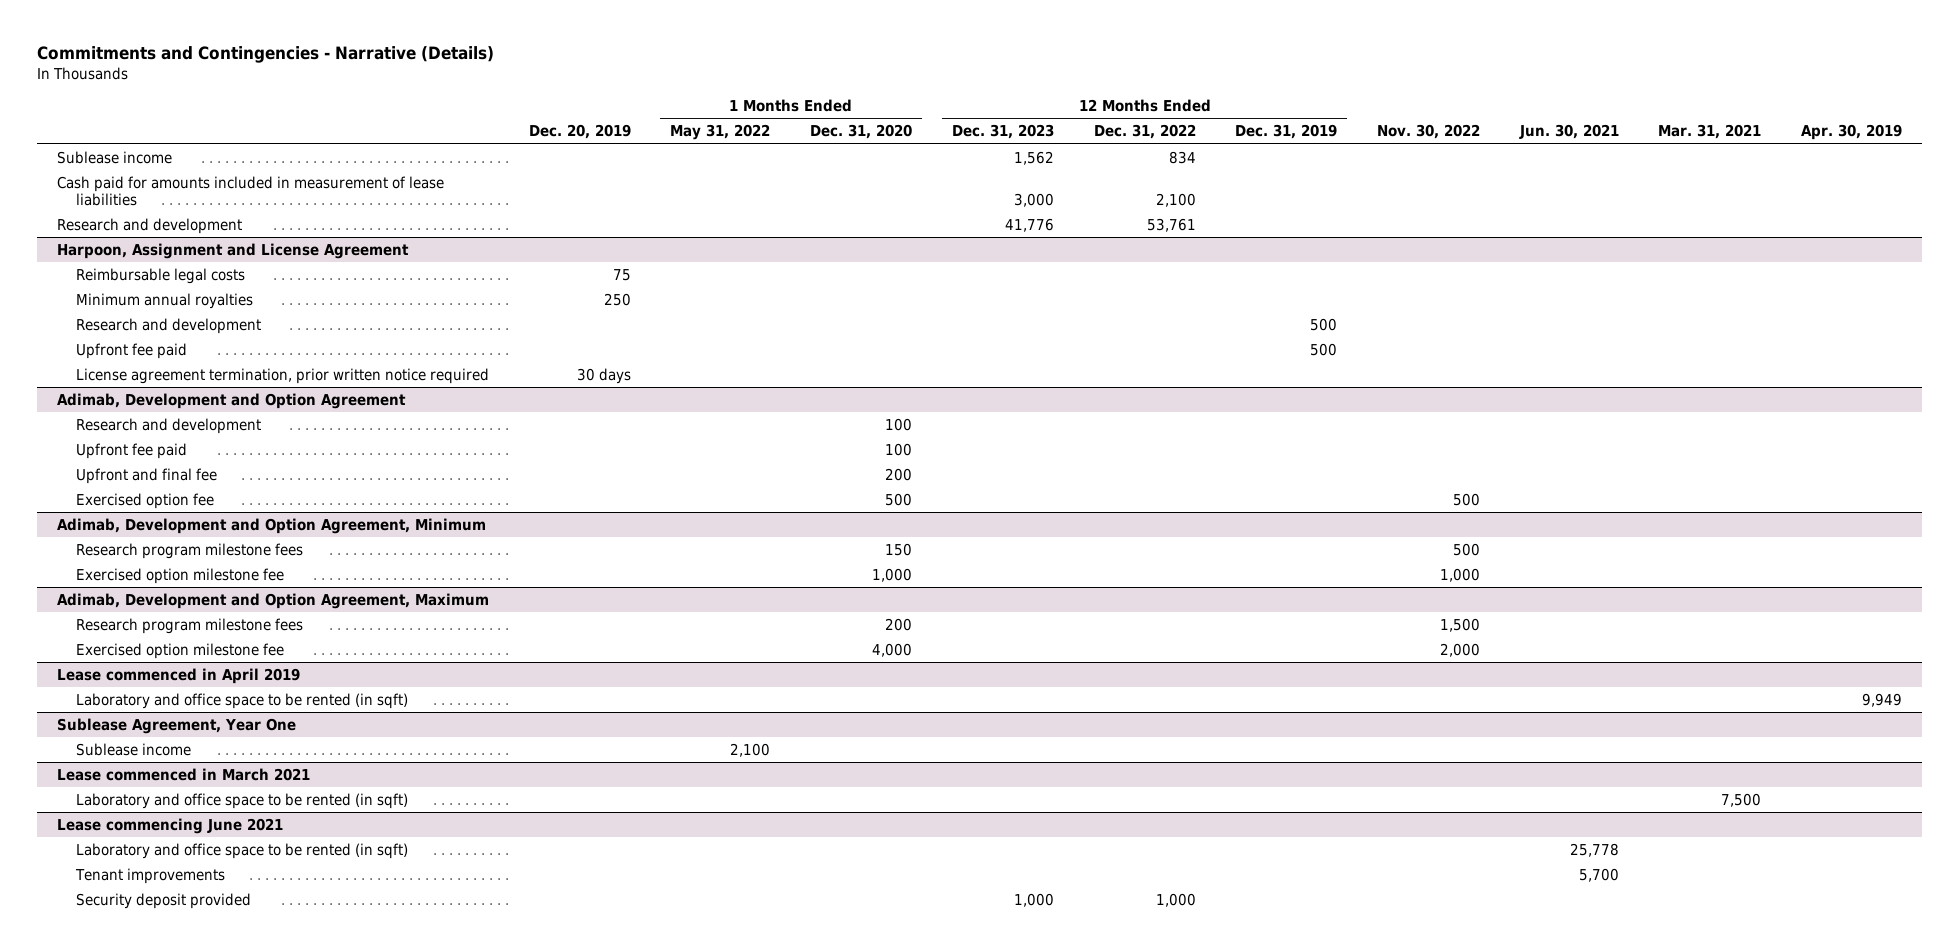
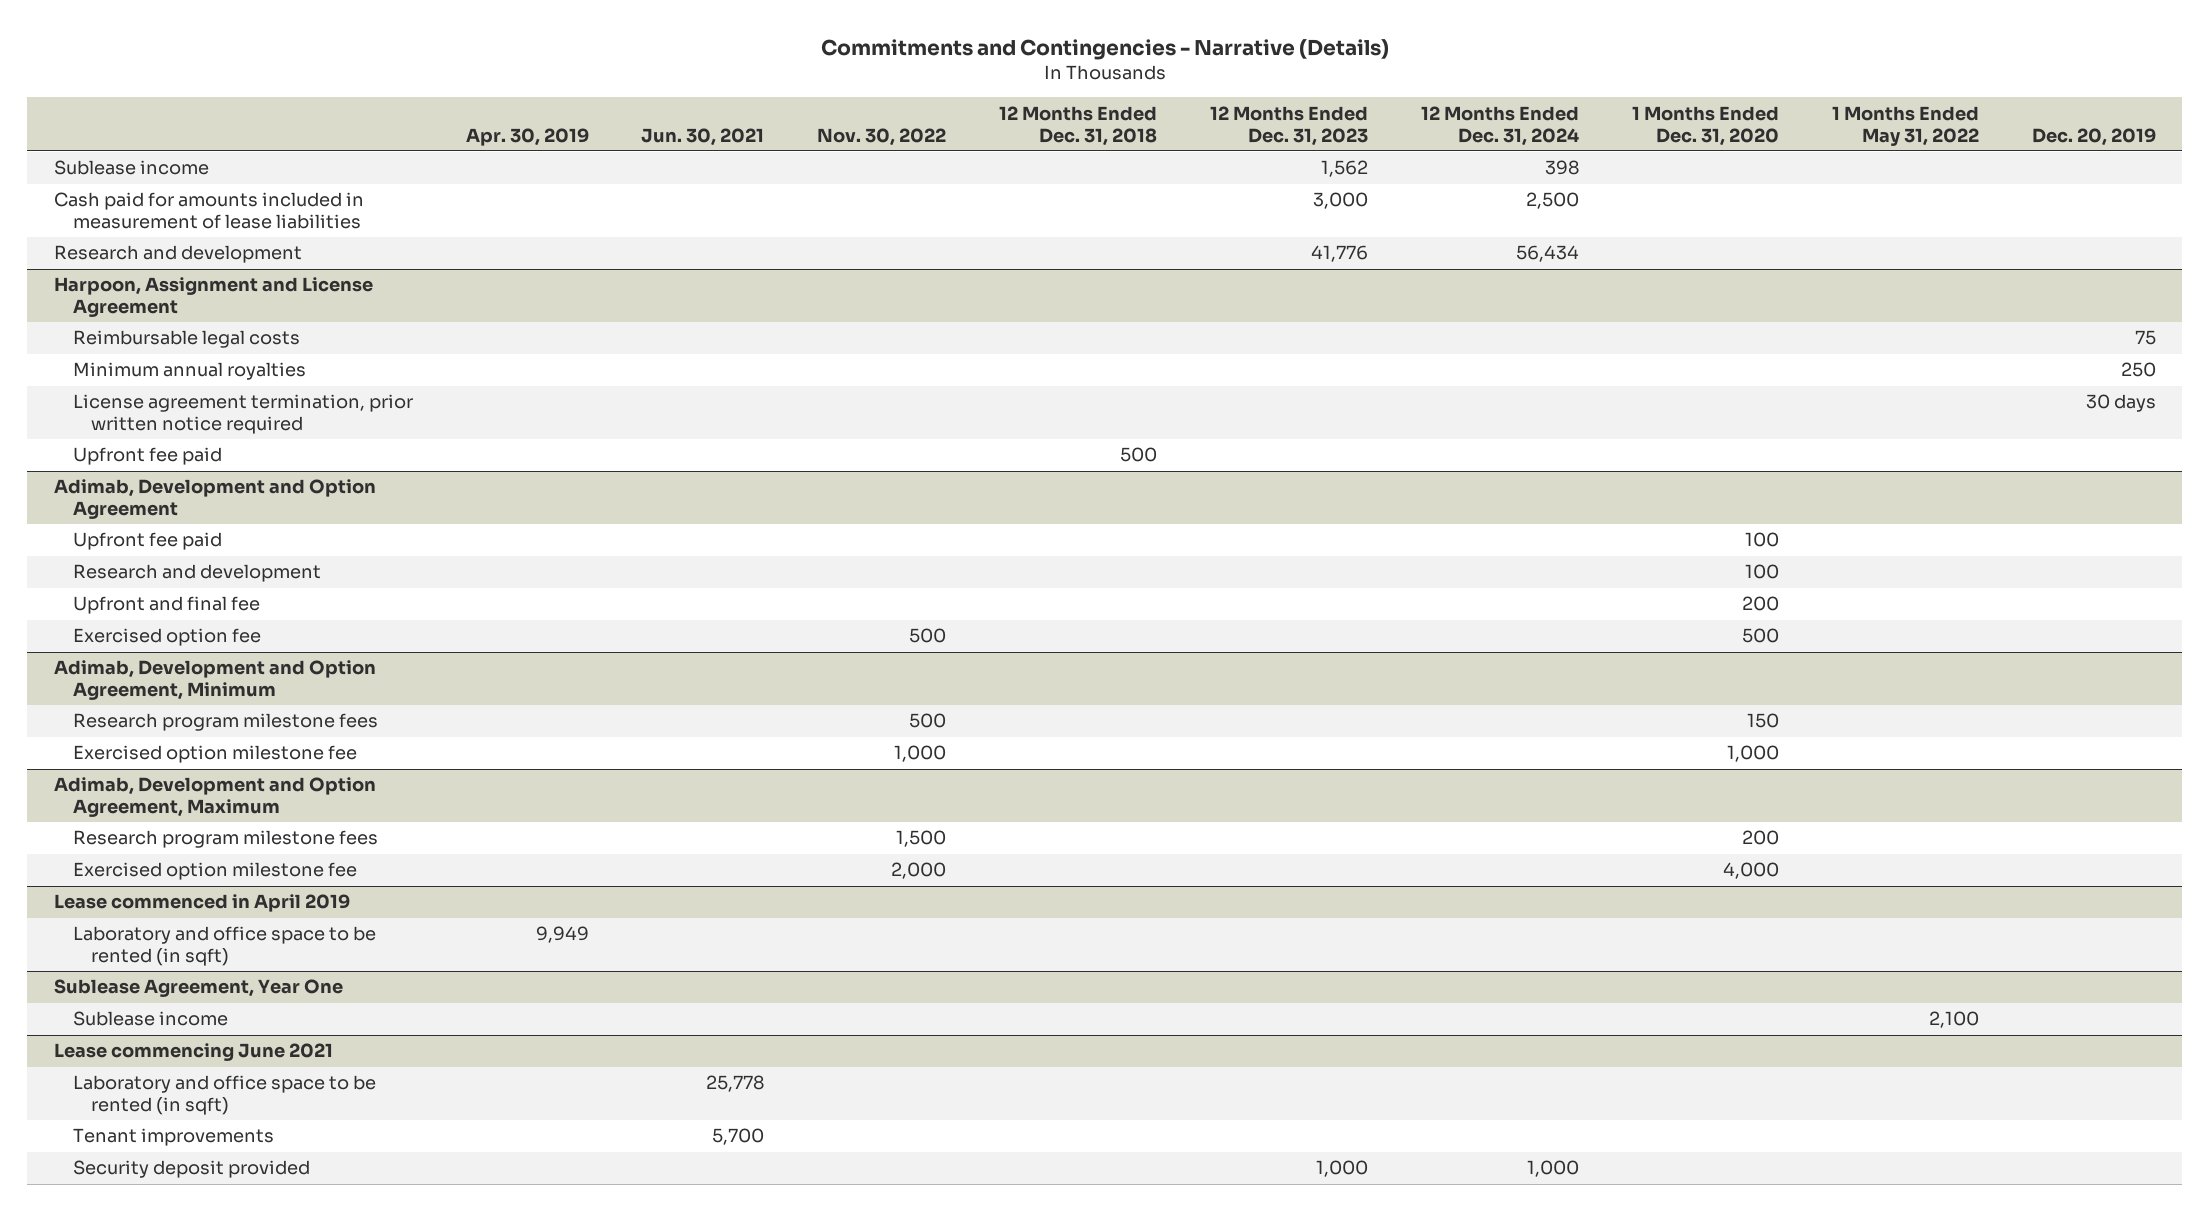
[1093,124,1196,140] Dec. 31, 2022 -> none
[1235,124,1338,140] Dec. 31, 2019 -> none
[1658,124,1762,140] Mar. 31, 2021 -> none
none -> [999,105,1158,146] 12 Months Ended Dec. 31, 2018
none -> [1421,105,1580,146] 12 Months Ended Dec. 31, 2024
[75,317,261,334] Research and development -> none
[75,342,187,359] Upfront fee paid -> [72,447,222,466] Upfront fee paid
[75,417,261,434] Research and development -> [72,564,321,583] Research and development
[56,767,310,781] Lease commenced in March 2021 -> none
[75,792,408,809] Laboratory and office space to be rented (in sqft) -> none

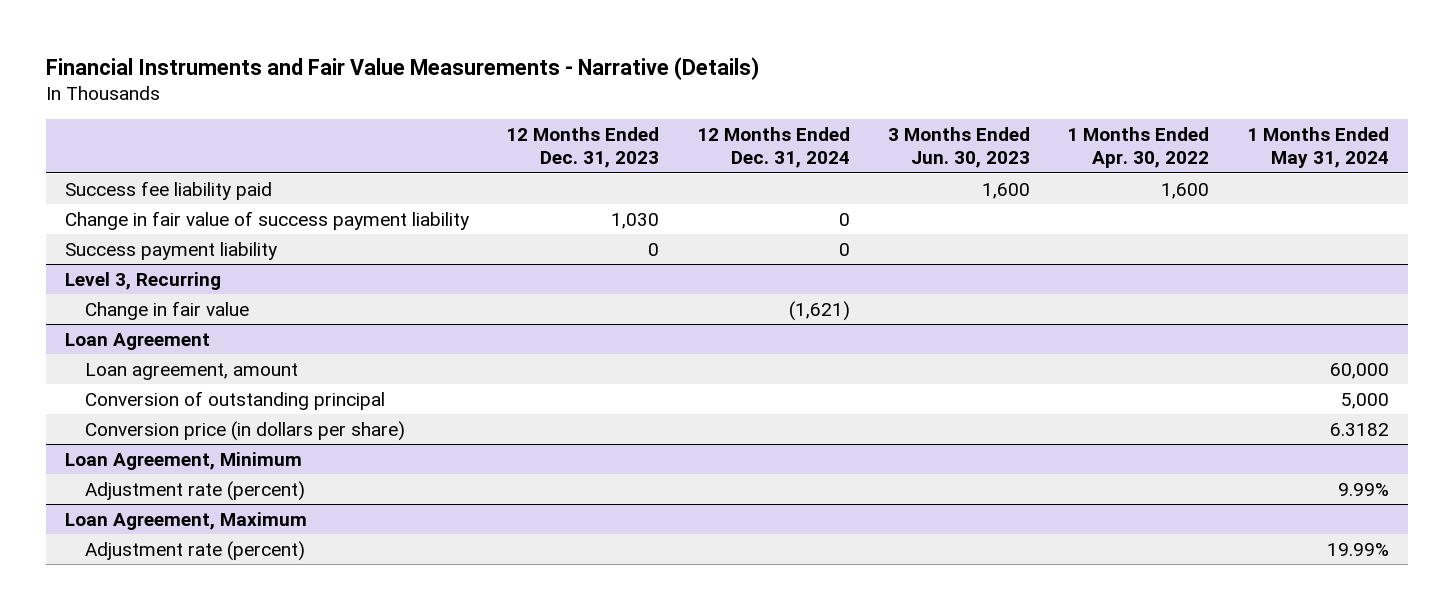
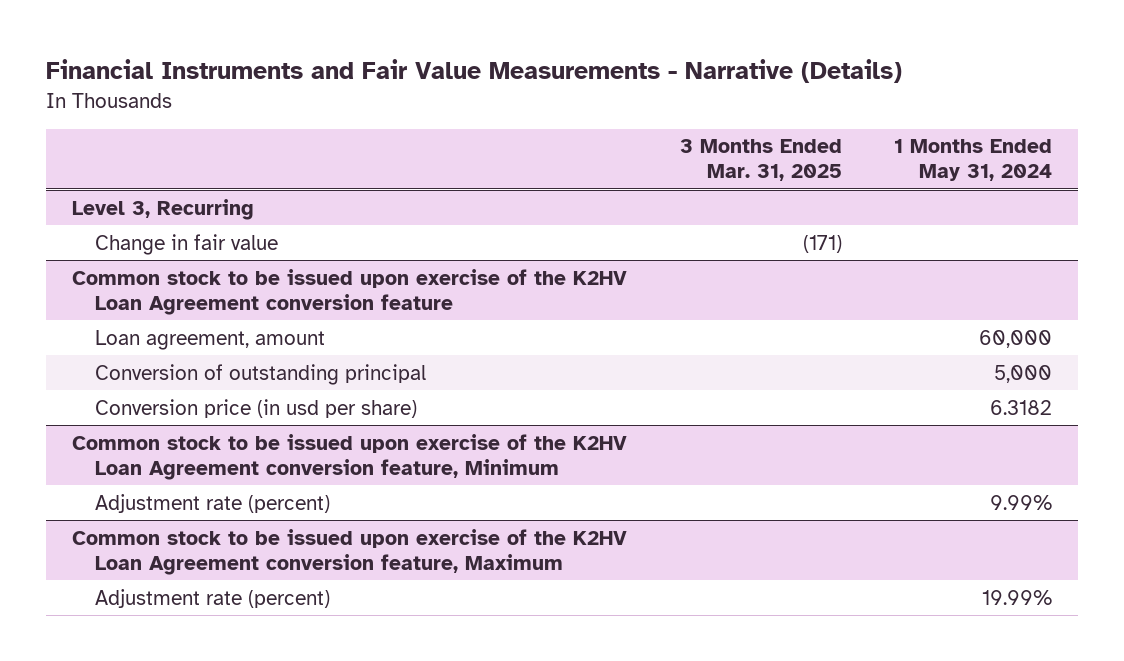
[506,126,660,169] 12 Months Ended Dec. 31, 2023 -> none
[697,126,851,169] 12 Months Ended Dec. 31, 2024 -> none
[887,126,1030,169] 3 Months Ended Jun. 30, 2023 -> none
[1067,126,1210,169] 1 Months Ended Apr. 30, 2022 -> none
none -> [679,139,842,182] 3 Months Ended Mar. 31, 2025
[64,180,272,200] Success fee liability paid -> none
[64,210,469,230] Change in fair value of success payment liability -> none
[64,241,277,260] Success payment liability -> none
[64,332,210,350] Loan Agreement -> [72,268,628,315] Common stock to be issued upon exercise of the K2HV Loan Agreement conversion feature
[84,420,405,441] Conversion price (in dollars per share) -> [94,398,417,418] Conversion price (in usd per share)
[64,451,302,470] Loan Agreement, Minimum -> [72,433,628,480] Common stock to be issued upon exercise of the K2HV Loan Agreement conversion feature, Minimum
[64,511,307,530] Loan Agreement, Maximum -> [72,528,628,575] Common stock to be issued upon exercise of the K2HV Loan Agreement conversion feature, Maximum

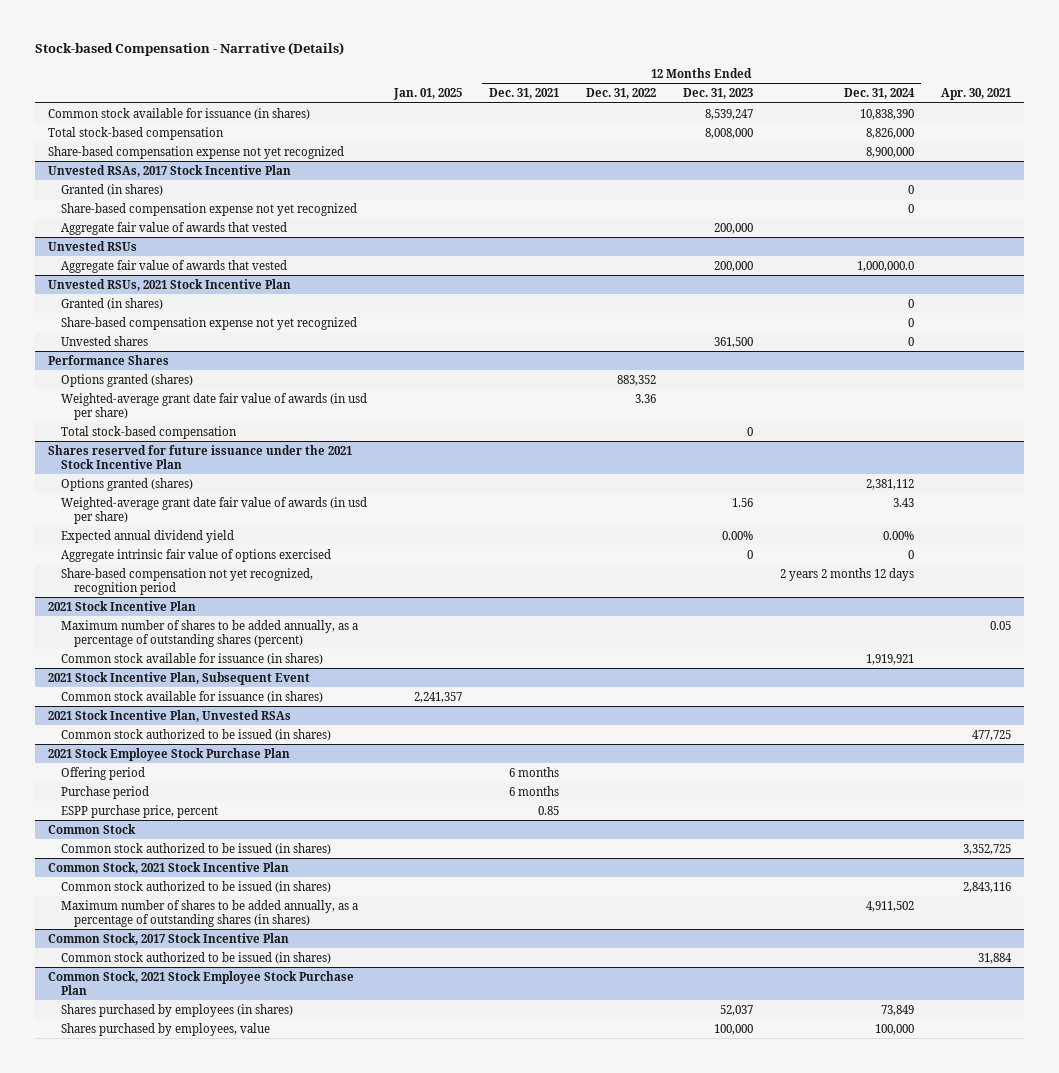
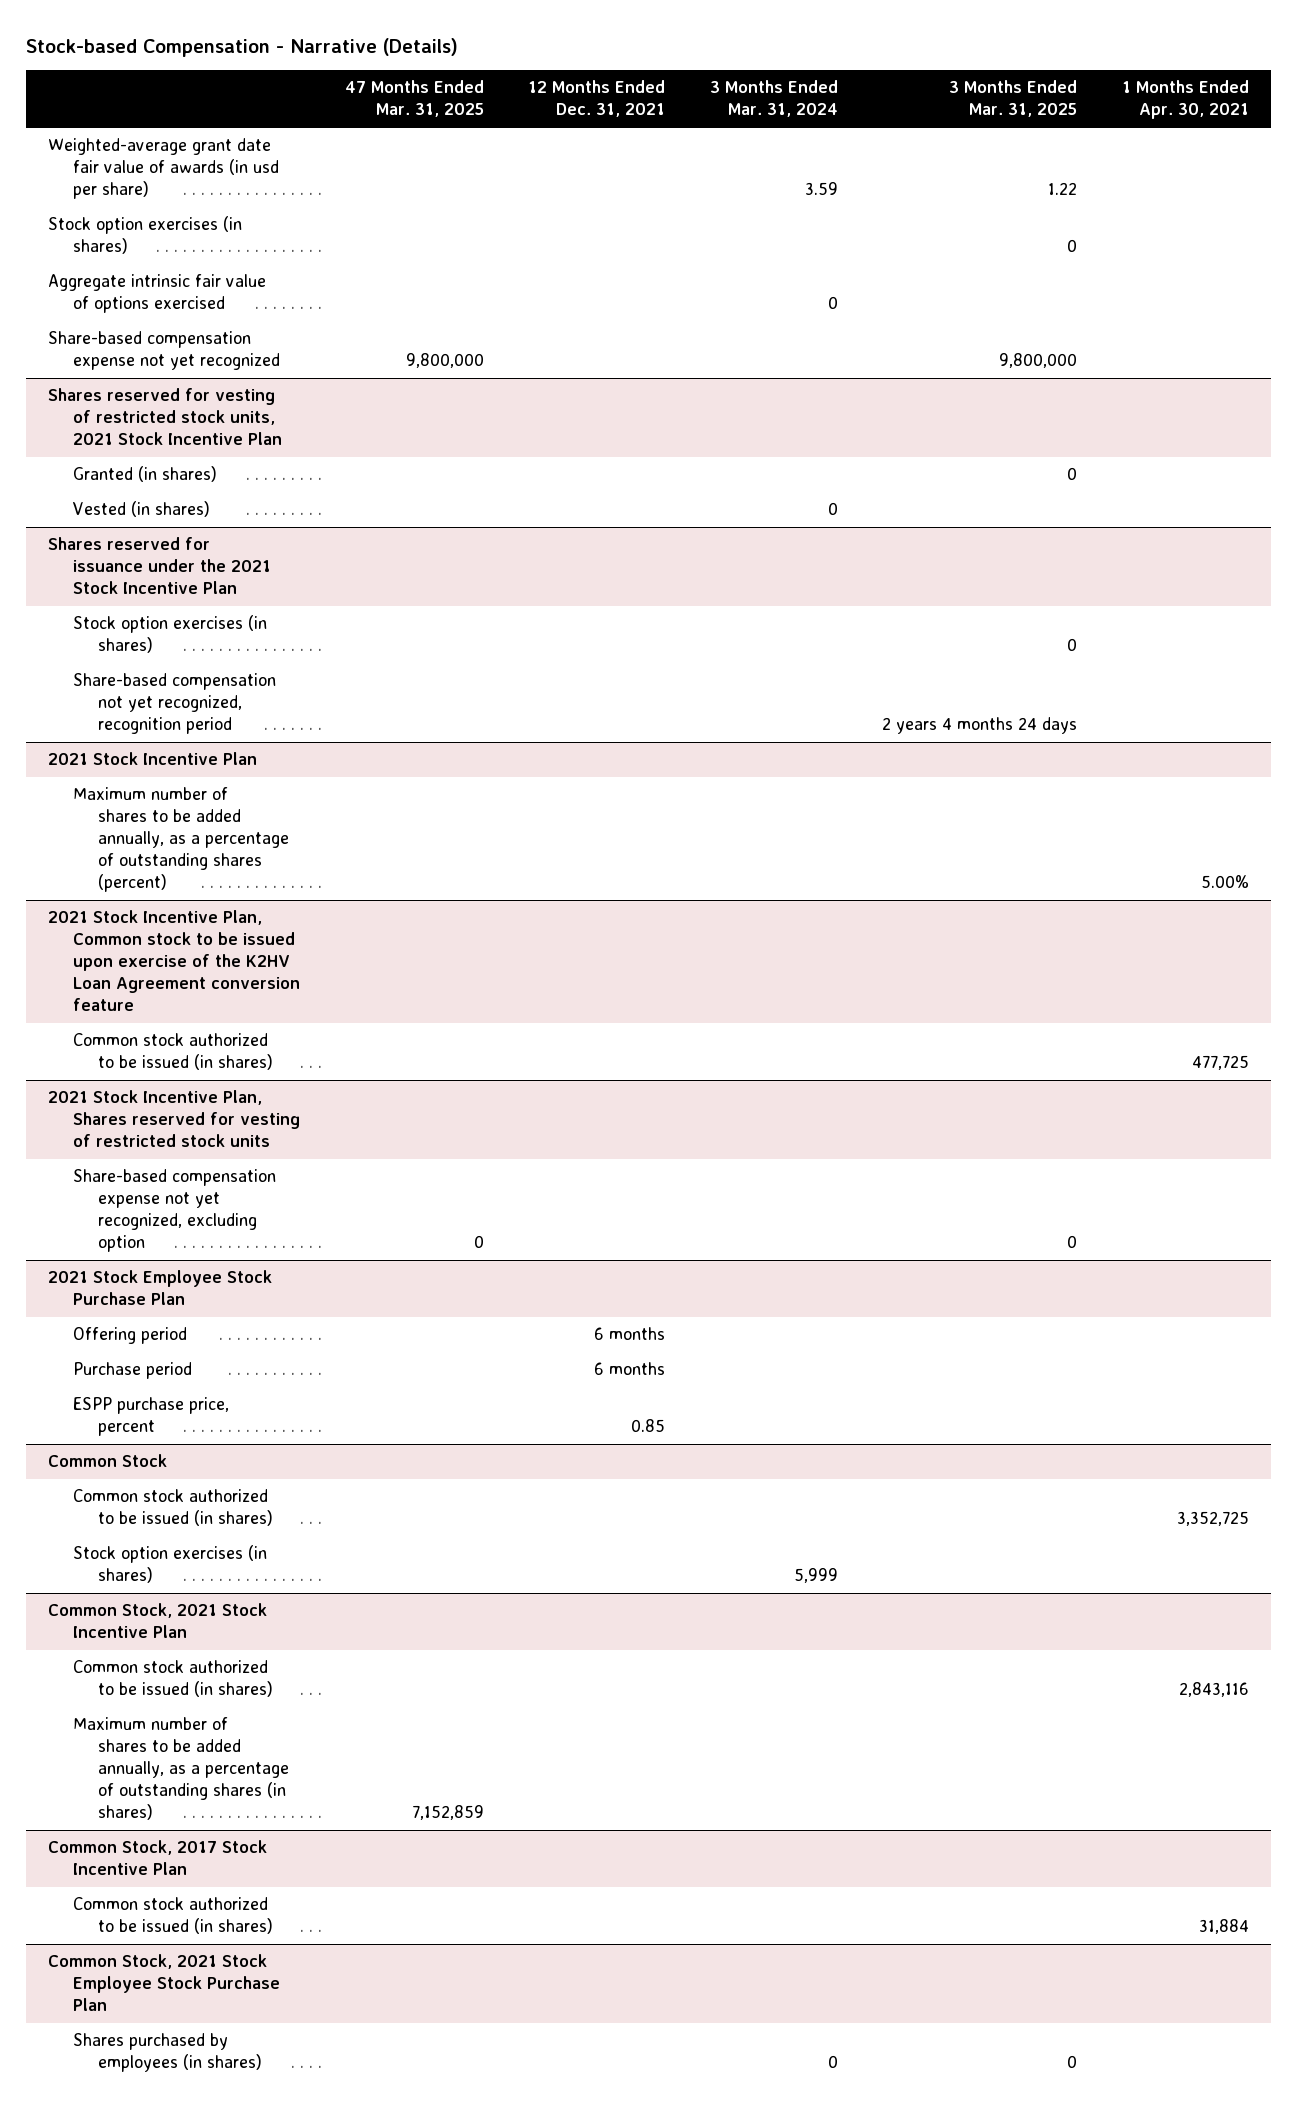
[392,87,462,100] Jan. 01, 2025 -> none
[585,87,656,99] Dec. 31, 2022 -> none
[682,87,753,99] Dec. 31, 2023 -> none
[843,87,915,99] Dec. 31, 2024 -> none
[940,87,1011,100] Apr. 30, 2021 -> none
none -> [344,80,484,118] 47 Months Ended Mar. 31, 2025
none -> [709,80,838,118] 3 Months Ended Mar. 31, 2024
none -> [949,80,1078,118] 3 Months Ended Mar. 31, 2025
none -> [1122,80,1250,120] 1 Months Ended Apr. 30, 2021
[48,107,311,120] Common stock available for issuance (in shares) -> none
[48,126,225,140] Total stock-based compensation -> none
none -> [48,138,279,200] Weighted-average grant date fair value of awards (in usd per share)
none -> [48,216,243,255] Stock option exercises (in shares)
none -> [48,274,267,314] Aggregate intrinsic fair value of options exercised
[48,164,292,177] Unvested RSAs, 2017 Stock Incentive Plan -> none
[60,183,163,196] Granted (in shares) -> none
[60,202,357,216] Share-based compensation expense not yet recognized -> none
[60,221,287,235] Aggregate fair value of awards that vested -> none
[48,240,138,251] Unvested RSUs -> none
[60,259,287,273] Aggregate fair value of awards that vested -> none
[48,278,292,291] Unvested RSUs, 2021 Stock Incentive Plan -> none
[60,297,163,310] Granted (in shares) -> none
[60,316,357,330] Share-based compensation expense not yet recognized -> none
[60,335,148,346] Unvested shares -> none
[48,354,170,365] Performance Shares -> none
[60,373,193,387] Options granted (shares) -> none
[60,392,367,420] Weighted-average grant date fair value of awards (in usd per share) -> none
[60,425,237,439] Total stock-based compensation -> none
[60,477,193,491] Options granted (shares) -> none
[60,496,367,524] Weighted-average grant date fair value of awards (in usd per share) -> none
[60,529,234,543] Expected annual dividend yield -> none
[60,548,331,562] Aggregate intrinsic fair value of options exercised -> none
none -> [48,388,282,446] Shares reserved for vesting of restricted stock units, 2021 Stock Incentive Plan
none -> [72,466,217,483] Granted (in shares)
none -> [72,501,210,518] Vested (in shares)
[48,444,353,469] Shares reserved for future issuance under the 2021 Stock Incentive Plan -> [48,537,271,595] Shares reserved for issuance under the 2021 Stock Incentive Plan
none -> [72,615,267,654] Stock option exercises (in shares)
[60,652,323,665] Common stock available for issuance (in shares) -> none
[48,671,311,685] 2021 Stock Incentive Plan, Subsequent Event -> none
[60,690,323,703] Common stock available for issuance (in shares) -> none
[48,709,292,722] 2021 Stock Incentive Plan, Unvested RSAs -> none
[60,728,331,741] Common stock authorized to be issued (in shares) -> none
none -> [48,910,300,1012] 2021 Stock Incentive Plan, Common stock to be issued upon exercise of the K2HV Loan Agreement conversion feature
none -> [72,1033,273,1071] Common stock authorized to be issued (in shares)
none -> [48,1090,300,1148] 2021 Stock Incentive Plan, Shares reserved for vesting of restricted stock units
none -> [72,1169,276,1253] Share-based compensation expense not yet recognized, excluding option
none -> [72,1545,267,1584] Stock option exercises (in shares)
[60,1022,270,1036] Shares purchased by employees, value -> none

